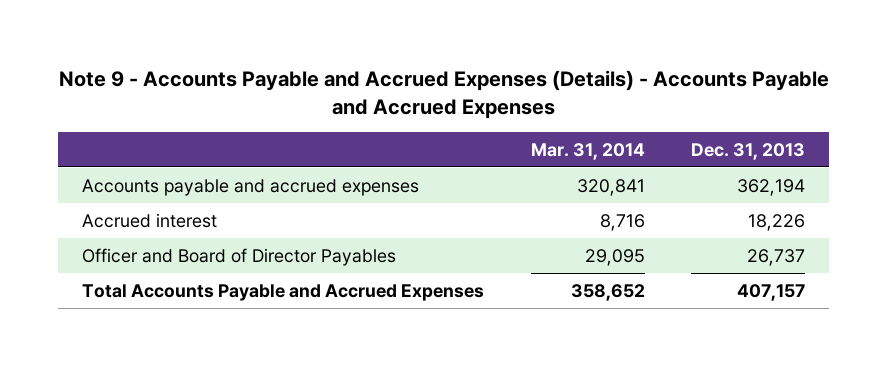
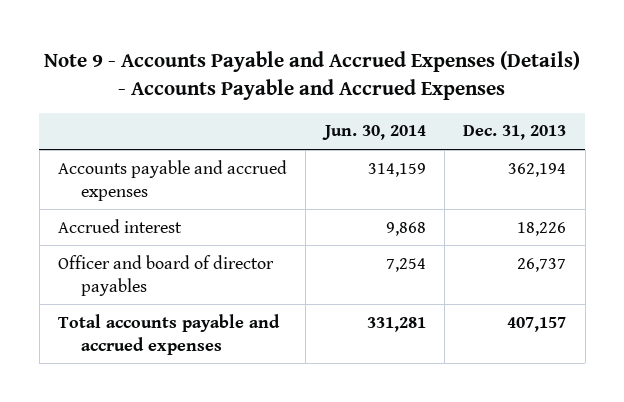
[530,142,645,160] Mar. 31, 2014 -> none
none -> [321,125,426,141] Jun. 30, 2014
[81,247,396,266] Officer and Board of Director Payables -> [58,254,275,296] Officer and board of director payables
[81,283,484,301] Total Accounts Payable and Accrued Expenses -> [58,313,281,355] Total accounts payable and accrued expenses

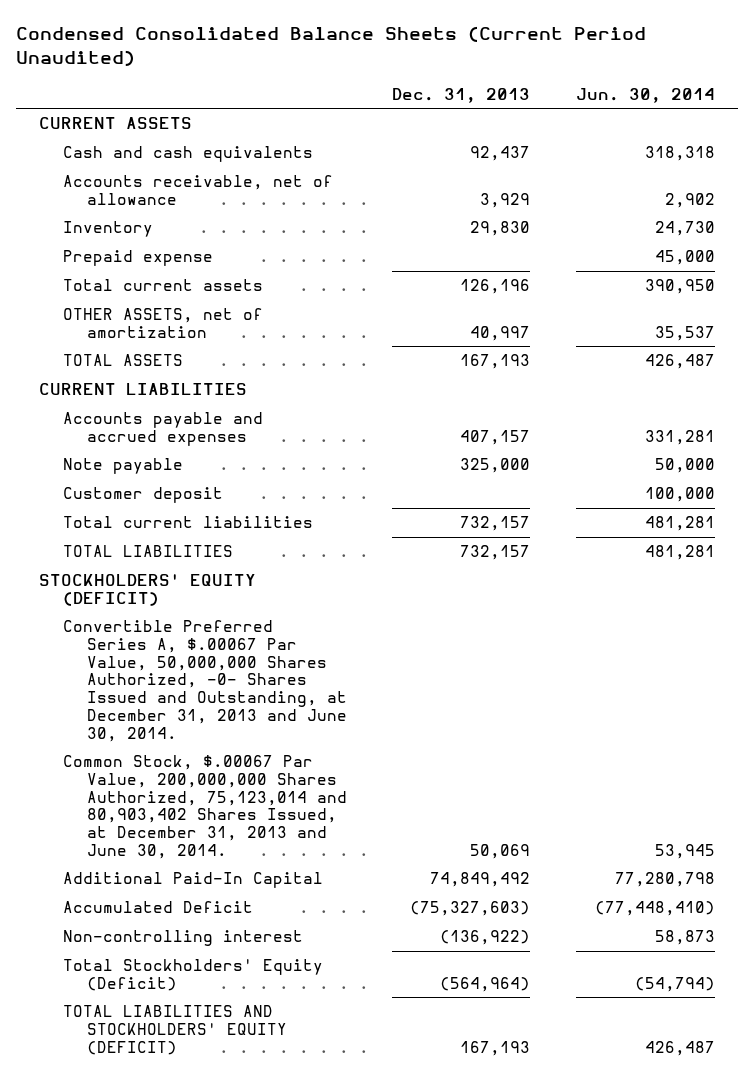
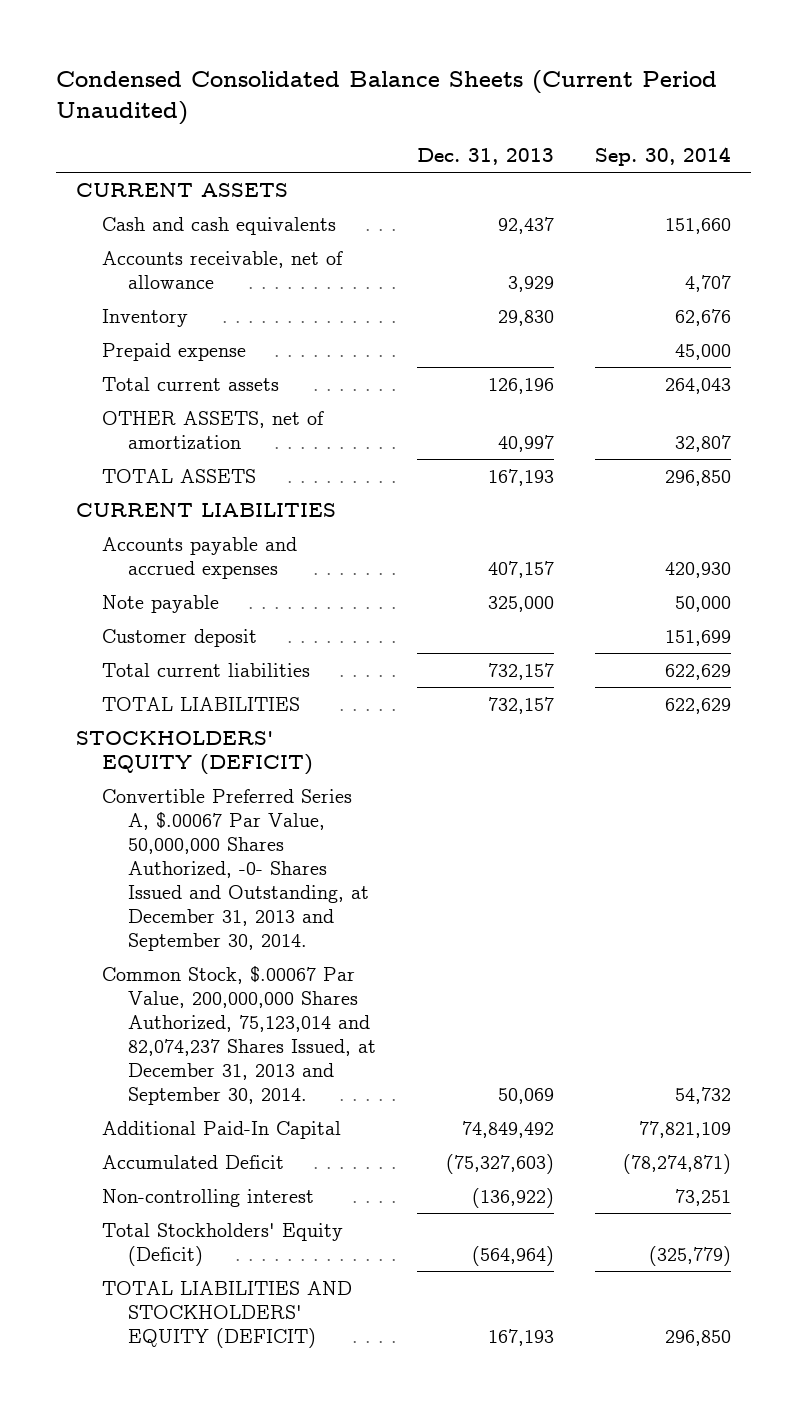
[576,87,716,103] Jun. 30, 2014 -> none
none -> [594,147,731,167] Sep. 30, 2014
[62,620,347,742] Convertible Preferred Series A, $.00067 Par Value, 50,000,000 Shares Authorized, -0- Shares Issued and Outstanding, at December 31, 2013 and June 30, 2014. -> [102,788,370,952] Convertible Preferred Series A, $.00067 Par Value, 50,000,000 Shares Authorized, -0- Shares Issued and Outstanding, at December 31, 2013 and September 30, 2014.
[62,755,347,859] Common Stock, $.00067 Par Value, 200,000,000 Shares Authorized, 75,123,014 and 80,903,402 Shares Issued, at December 31, 2013 and June 30, 2014. -> [102,965,377,1106] Common Stock, $.00067 Par Value, 200,000,000 Shares Authorized, 75,123,014 and 82,074,237 Shares Issued, at December 31, 2013 and September 30, 2014.

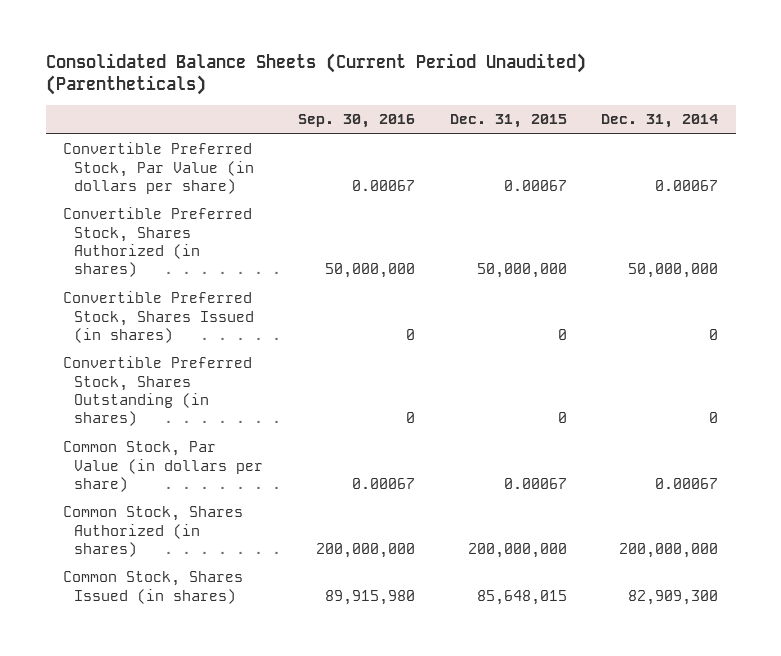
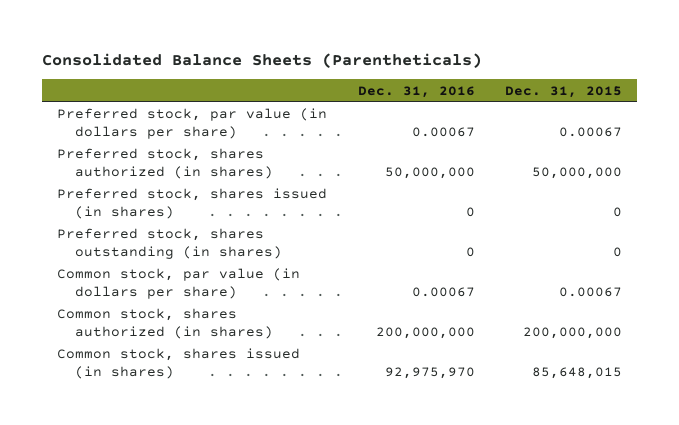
[45,53,586,96] Consolidated Balance Sheets (Current Period Unaudited) (Parentheticals) -> [42,52,483,68] Consolidated Balance Sheets (Parentheticals)
[298,114,416,129] Sep. 30, 2016 -> none
[601,114,719,129] Dec. 31, 2014 -> none
none -> [357,85,475,98] Dec. 31, 2016
[63,142,255,194] Convertible Preferred Stock, Par Value (in dollars per share) -> [57,108,328,140] Preferred stock, par value (in dollars per share)
[63,207,253,278] Convertible Preferred Stock, Shares Authorized (in shares) -> [57,148,273,180] Preferred stock, shares authorized (in shares)
[63,291,255,343] Convertible Preferred Stock, Shares Issued (in shares) -> [57,188,328,220] Preferred stock, shares issued (in shares)
[63,356,253,427] Convertible Preferred Stock, Shares Outstanding (in shares) -> [57,228,282,260] Preferred stock, shares outstanding (in shares)
[63,441,264,492] Common Stock, Par Value (in dollars per share) -> [57,268,301,300] Common stock, par value (in dollars per share)
[63,506,244,557] Common Stock, Shares Authorized (in shares) -> [57,308,273,340] Common stock, shares authorized (in shares)
[63,571,244,604] Common Stock, Shares Issued (in shares) -> [57,348,301,380] Common stock, shares issued (in shares)

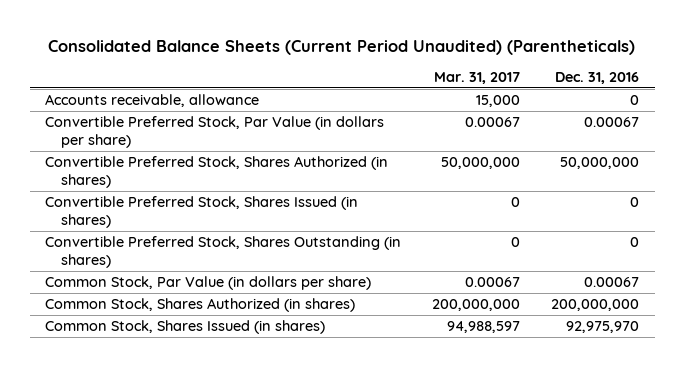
[42,52,483,68] Consolidated Balance Sheets (Parentheticals) -> [48,39,636,55] Consolidated Balance Sheets (Current Period Unaudited) (Parentheticals)
[505,85,623,98] Dec. 31, 2015 -> none
none -> [434,71,521,84] Mar. 31, 2017
none -> [45,93,260,107] Accounts receivable, allowance
[57,108,328,140] Preferred stock, par value (in dollars per share) -> [45,115,385,148] Convertible Preferred Stock, Par Value (in dollars per share)
[57,148,273,180] Preferred stock, shares authorized (in shares) -> [45,155,389,188] Convertible Preferred Stock, Shares Authorized (in shares)
[57,188,328,220] Preferred stock, shares issued (in shares) -> [45,195,359,228] Convertible Preferred Stock, Shares Issued (in shares)
[57,228,282,260] Preferred stock, shares outstanding (in shares) -> [45,235,402,268] Convertible Preferred Stock, Shares Outstanding (in shares)
[57,268,301,300] Common stock, par value (in dollars per share) -> [45,275,372,290] Common Stock, Par Value (in dollars per share)
[57,308,273,340] Common stock, shares authorized (in shares) -> [45,297,356,312] Common Stock, Shares Authorized (in shares)
[57,348,301,380] Common stock, shares issued (in shares) -> [45,319,326,334] Common Stock, Shares Issued (in shares)

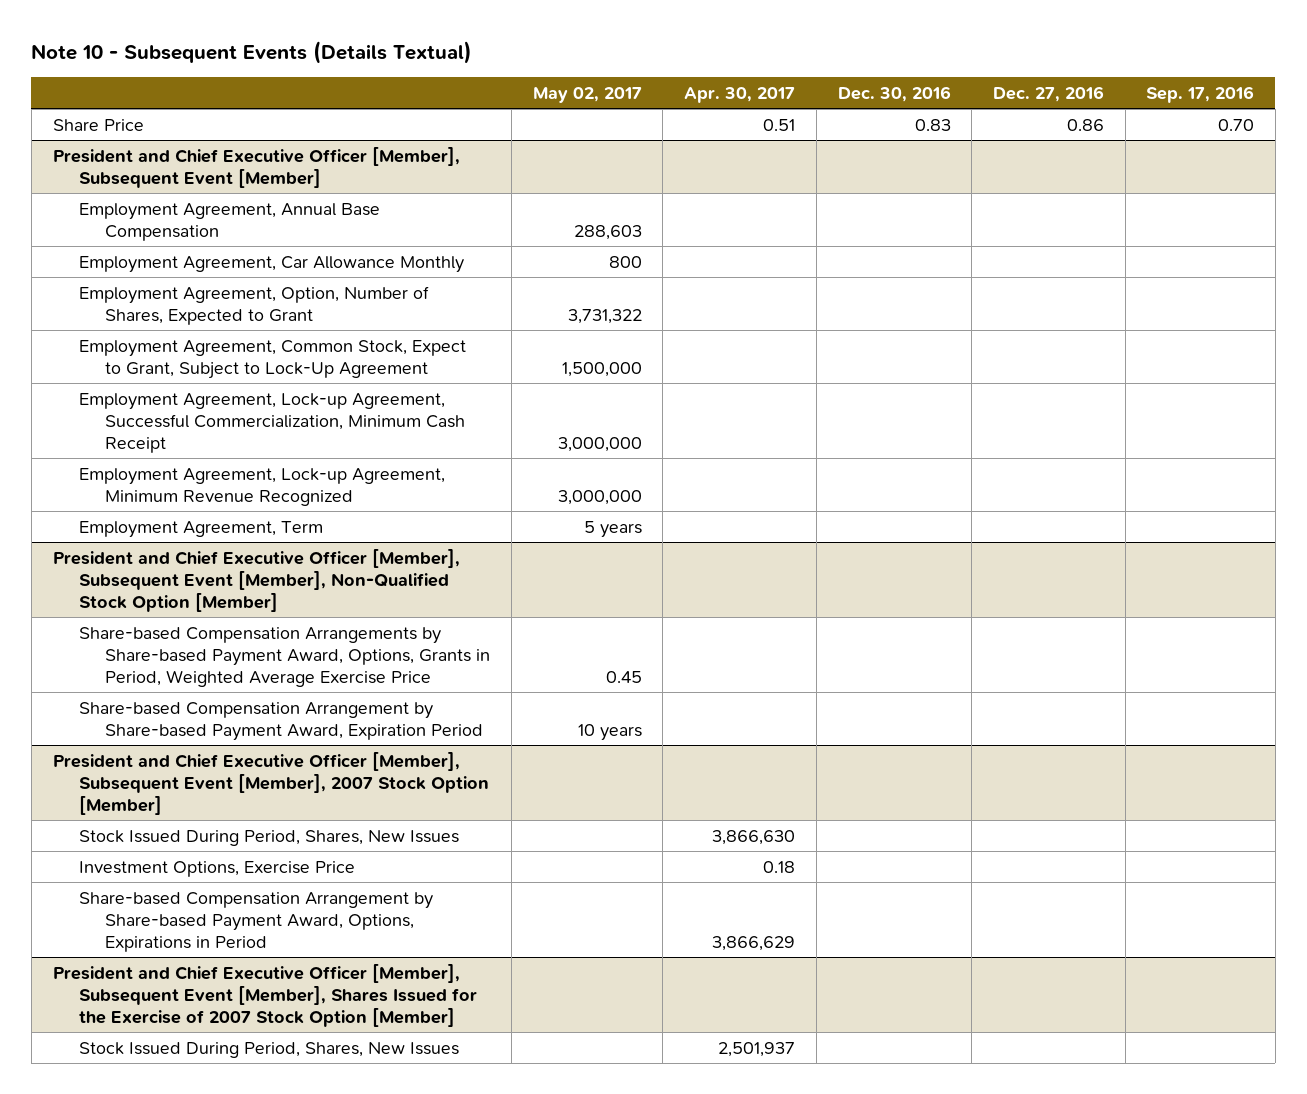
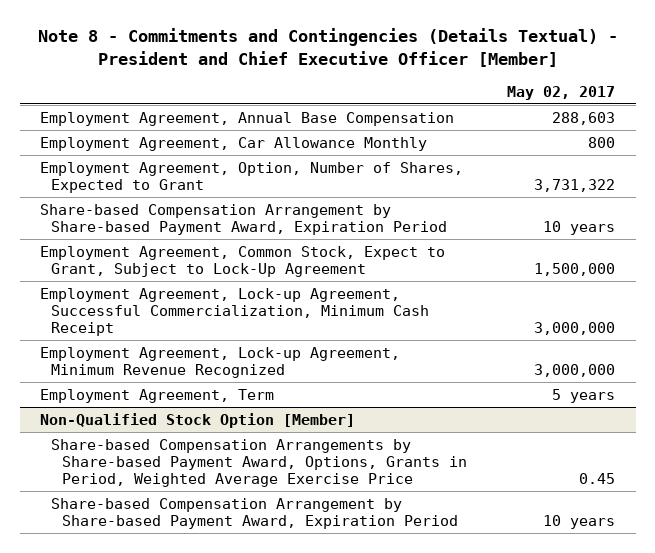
[31,41,473,65] Note 10 - Subsequent Events (Details Textual) -> [37,28,618,67] Note 8 - Commitments and Contingencies (Details Textual) - President and Chief Executive Officer [Member]
[684,86,796,103] Apr. 30, 2017 -> none
[837,85,951,102] Dec. 30, 2016 -> none
[992,85,1104,102] Dec. 27, 2016 -> none
[1146,85,1255,103] Sep. 17, 2016 -> none
[52,118,144,131] Share Price -> none
[52,146,460,188] President and Chief Executive Officer [Member], Subsequent Event [Member] -> none
none -> [39,203,447,235] Share-based Compensation Arrangement by Share-based Payment Award, Expiration Period
[52,548,460,612] President and Chief Executive Officer [Member], Subsequent Event [Member], Non-Qualified Stock Option [Member] -> none
none -> [39,412,355,428] Non-Qualified Stock Option [Member]
[52,751,490,815] President and Chief Executive Officer [Member], Subsequent Event [Member], 2007 Stock Option [Member] -> none
[79,829,460,846] Stock Issued During Period, Shares, New Issues -> none
[79,860,356,877] Investment Options, Exercise Price -> none
[79,891,434,952] Share-based Compensation Arrangement by Share-based Payment Award, Options, Expirations in Period -> none
[52,963,478,1027] President and Chief Executive Officer [Member], Subsequent Event [Member], Shares Issued for the Exercise of 2007 Stock Option [Member] -> none
[79,1041,460,1058] Stock Issued During Period, Shares, New Issues -> none

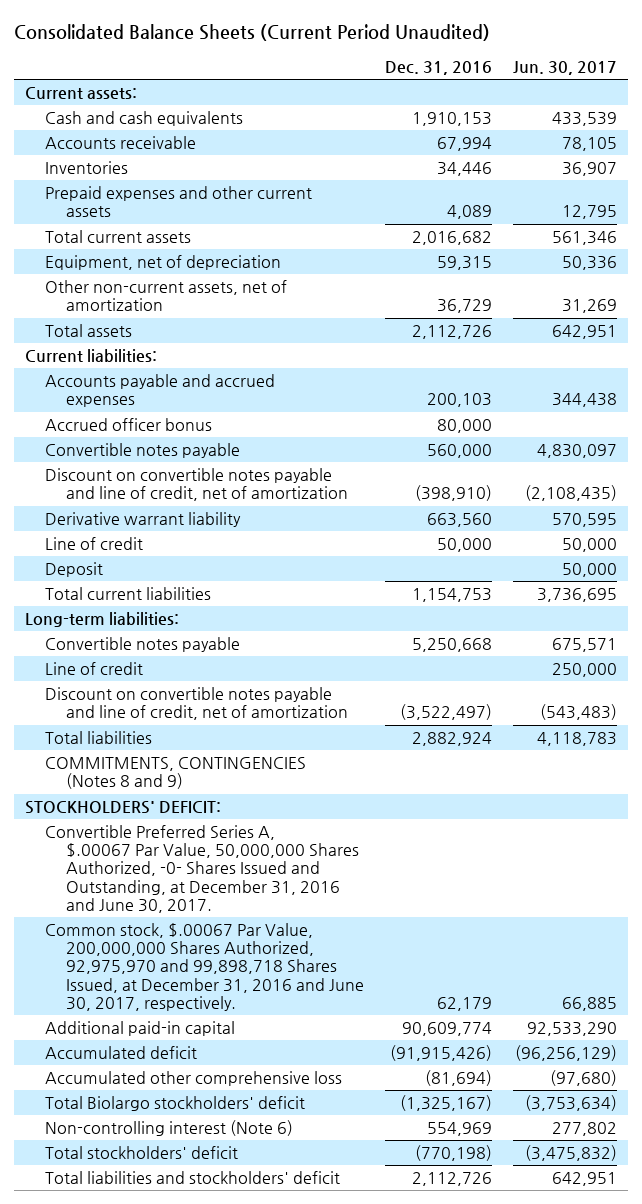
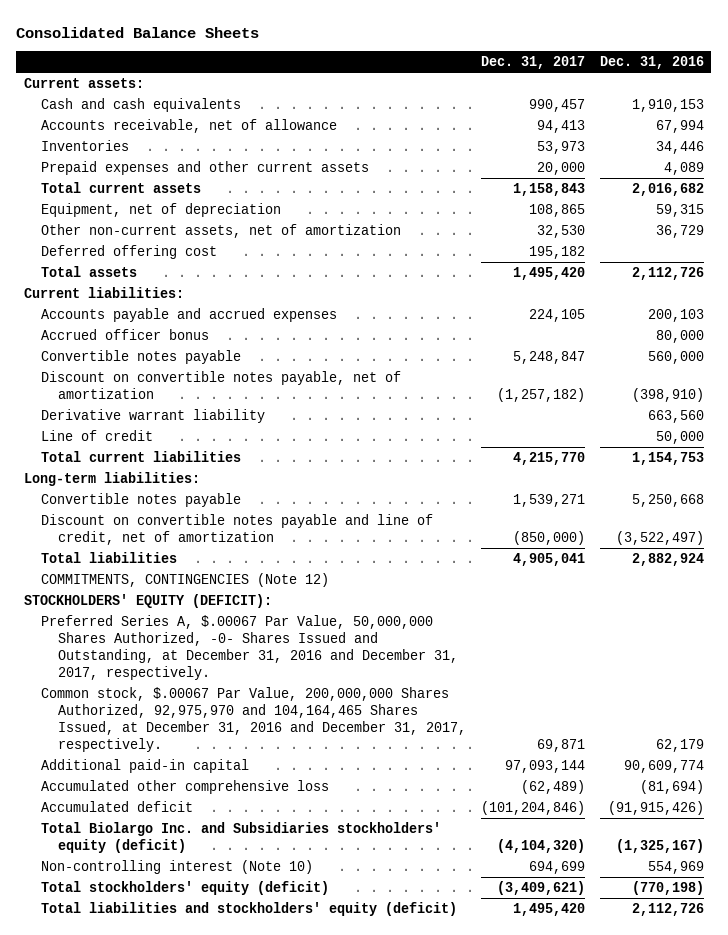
[14,24,491,42] Consolidated Balance Sheets (Current Period Unaudited) -> [16,26,260,38] Consolidated Balance Sheets
[513,61,618,76] Jun. 30, 2017 -> none
none -> [480,56,585,70] Dec. 31, 2017
[45,136,197,150] Accounts receivable -> [40,118,337,133] Accounts receivable, net of allowance
none -> [40,244,217,259] Deferred offering cost
[45,468,348,502] Discount on convertible notes payable and line of credit, net of amortization -> [40,370,401,399] Discount on convertible notes payable, net of amortization
[45,562,104,578] Deposit -> none
[45,662,144,676] Line of credit -> none
[45,757,307,790] COMMITMENTS, CONTINGENCIES (Notes 8 and 9) -> [40,572,329,587] COMMITMENTS, CONTINGENCIES (Note 12)
[24,801,221,815] STOCKHOLDERS' DEFICIT: -> [23,593,272,608] STOCKHOLDERS' EQUITY (DEFICIT):
[45,825,359,913] Convertible Preferred Series A, $.00067 Par Value, 50,000,000 Shares Authorized, -0- Shares Issued and Outstanding, at December 31, 2016 and June 30, 2017. -> [40,614,459,680] Preferred Series A, $.00067 Par Value, 50,000,000 Shares Authorized, -0- Shares Issued and Outstanding, at December 31, 2016 and December 31, 2017, respectively.
[45,923,364,1011] Common stock, $.00067 Par Value, 200,000,000 Shares Authorized, 92,975,970 and 99,898,718 Shares Issued, at December 31, 2016 and June 30, 2017, respectively. -> [40,686,467,752] Common stock, $.00067 Par Value, 200,000,000 Shares Authorized, 92,975,970 and 104,164,465 Shares Issued, at December 31, 2016 and December 31, 2017, respectively.
[45,1046,198,1060] Accumulated deficit -> [40,800,193,812] Accumulated deficit
[45,1096,306,1112] Total Biolargo stockholders' deficit -> [40,821,441,853] Total Biolargo Inc. and Subsidiaries stockholders' equity (deficit)
[45,1120,294,1137] Non-controlling interest (Note 6) -> [40,859,313,874] Non-controlling interest (Note 10)
[45,1146,239,1160] Total stockholders' deficit -> [40,880,329,895] Total stockholders' equity (deficit)
[45,1171,341,1185] Total liabilities and stockholders' deficit -> [40,901,457,916] Total liabilities and stockholders' equity (deficit)

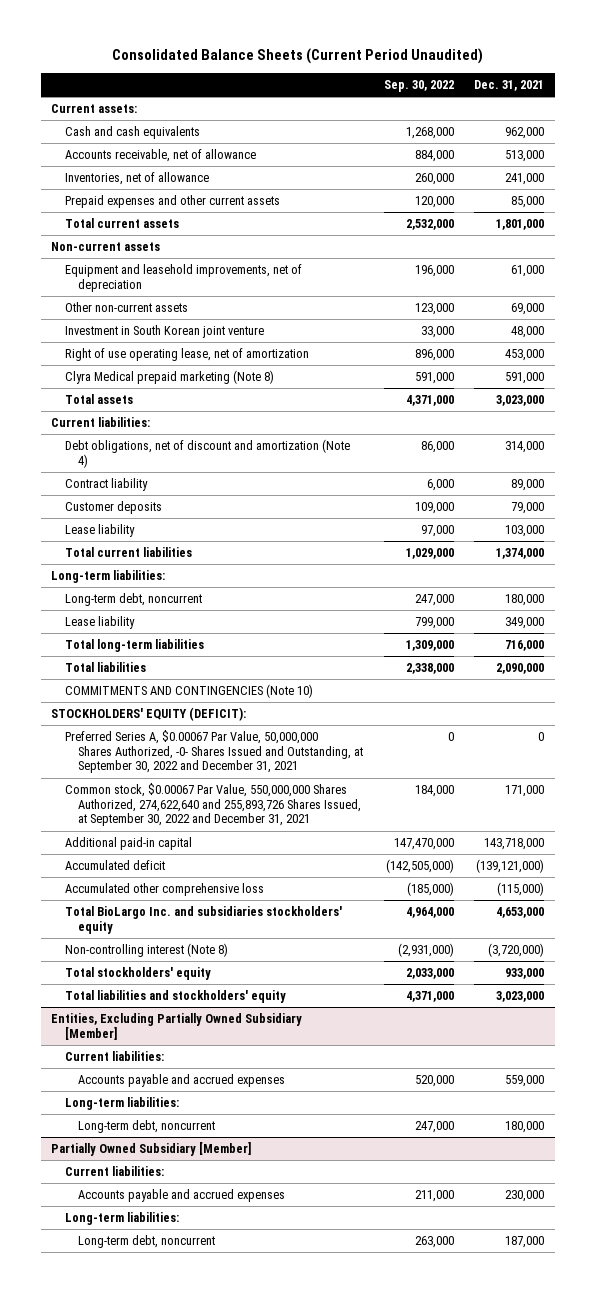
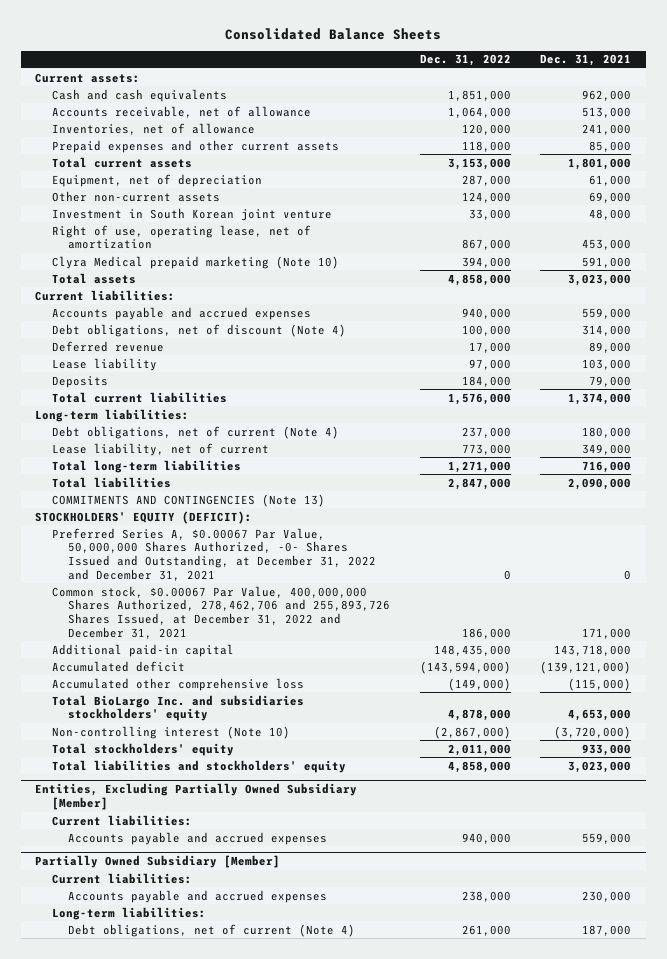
[111,48,483,65] Consolidated Balance Sheets (Current Period Unaudited) -> [225,27,442,40] Consolidated Balance Sheets
[383,80,454,93] Sep. 30, 2022 -> none
none -> [419,54,511,67] Dec. 31, 2022
[51,242,161,252] Non-current assets -> none
[64,264,302,292] Equipment and leasehold improvements, net of depreciation -> [51,173,262,187] Equipment, net of depreciation
[64,348,309,362] Right of use operating lease, net of amortization -> [51,224,311,250] Right of use, operating lease, net of amortization
[64,370,274,385] Clyra Medical prepaid marketing (Note 8) -> [51,255,339,269] Clyra Medical prepaid marketing (Note 10)
[64,501,162,515] Customer deposits -> none
none -> [51,306,311,320] Accounts payable and accrued expenses
[64,439,350,468] Debt obligations, net of discount and amortization (Note 4) -> [51,323,346,337] Debt obligations, net of discount (Note 4)
[64,478,148,492] Contract liability -> [51,340,164,352] Deferred revenue
none -> [51,375,108,388] Deposits
[64,593,202,607] Long-term debt, noncurrent -> [51,425,339,439] Debt obligations, net of current (Note 4)
[64,616,135,630] Lease liability -> [51,442,269,456] Lease liability, net of current
[64,684,313,699] COMMITMENTS AND CONTINGENCIES (Note 10) -> [51,493,325,507] COMMITMENTS AND CONTINGENCIES (Note 13)
[64,730,363,774] Preferred Series A, $0.00067 Par Value, 50,000,000 Shares Authorized, -0- Shares Issued and Outstanding, at September 30, 2022 and December 31, 2021 -> [51,527,376,581] Preferred Series A, $0.00067 Par Value, 50,000,000 Shares Authorized, -0- Shares Issued and Outstanding, at December 31, 2022 and December 31, 2021
[64,783,361,827] Common stock, $0.00067 Par Value, 550,000,000 Shares Authorized, 274,622,640 and 255,893,726 Shares Issued, at September 30, 2022 and December 31, 2021 -> [51,585,390,639] Common stock, $0.00067 Par Value, 400,000,000 Shares Authorized, 278,462,706 and 255,893,726 Shares Issued, at December 31, 2022 and December 31, 2021
[64,943,228,958] Non-controlling interest (Note 8) -> [51,725,290,739] Non-controlling interest (Note 10)
[64,1097,179,1111] Long-term liabilities: -> none
[77,1120,215,1134] Long-term debt, noncurrent -> none
[77,1235,215,1249] Long-term debt, noncurrent -> [67,923,355,937] Debt obligations, net of current (Note 4)

